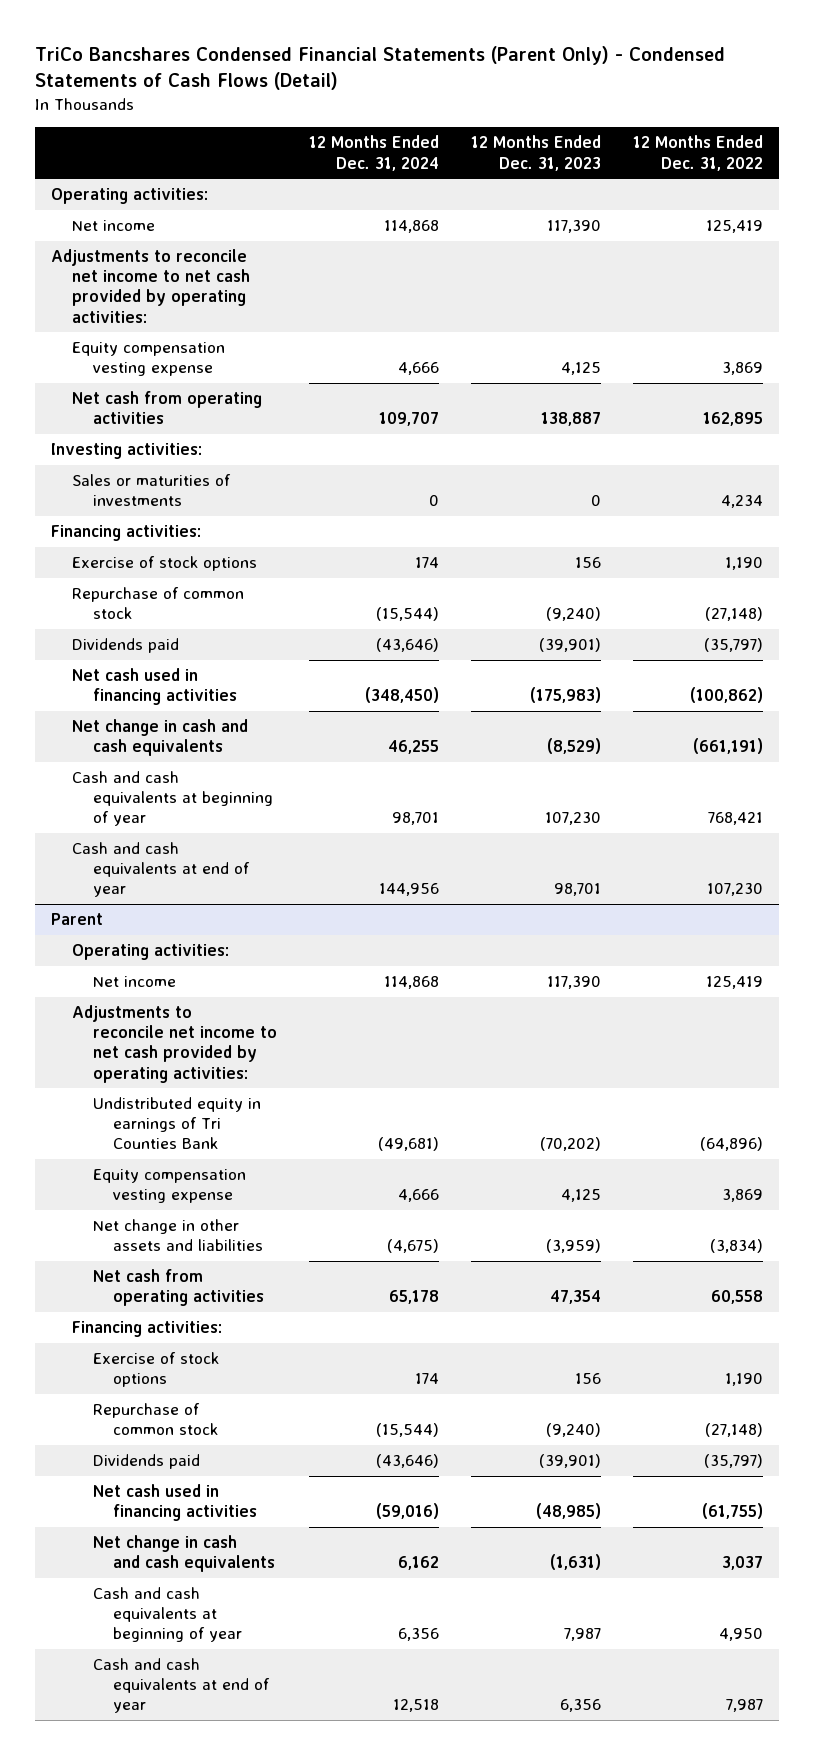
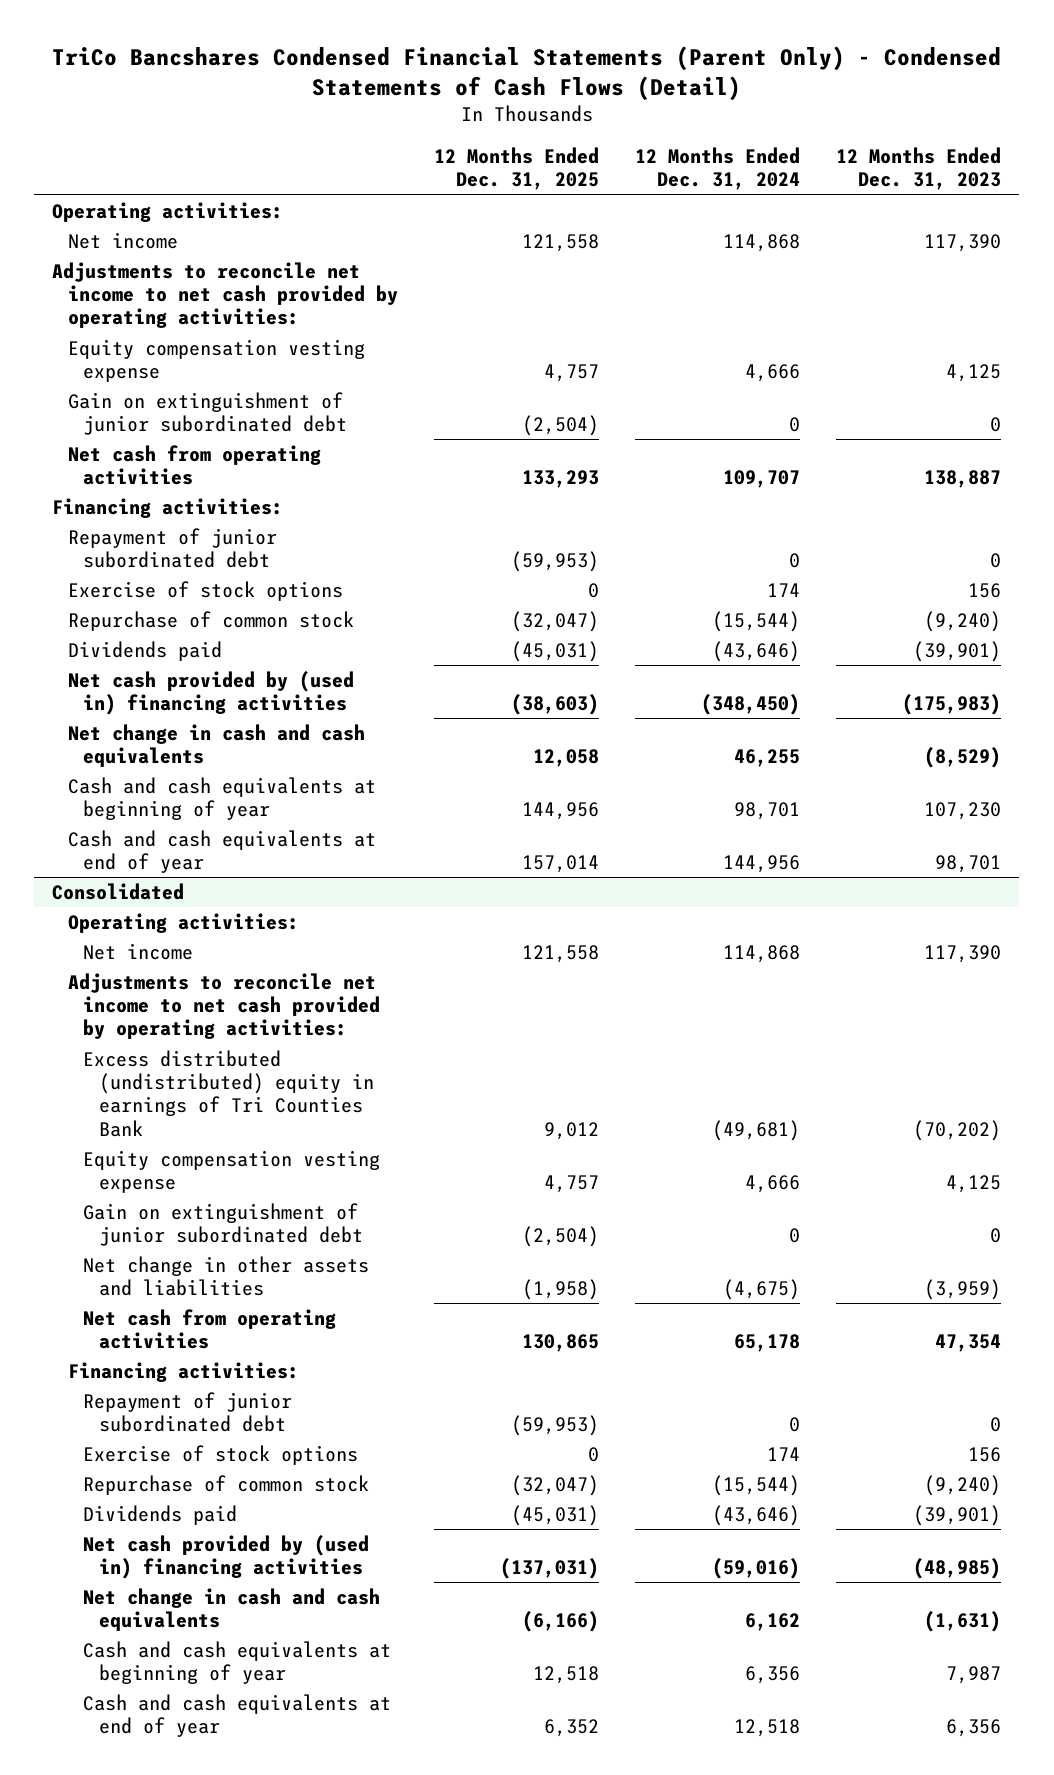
[633,135,764,171] 12 Months Ended Dec. 31, 2022 -> none
none -> [434,146,600,191] 12 Months Ended Dec. 31, 2025
none -> [67,391,348,436] Gain on extinguishment of junior subordinated debt
[51,443,203,460] Investing activities: -> none
[71,474,231,507] Sales or maturities of investments -> none
none -> [67,527,277,569] Repayment of junior subordinated debt
[71,668,237,706] Net cash used in financing activities -> [67,670,354,716] Net cash provided by (used in) financing activities
[51,913,104,926] Parent -> [52,882,185,900] Consolidated
[92,1097,261,1150] Undistributed equity in earnings of Tri Counties Bank -> [83,1049,374,1137] Excess distributed (undistributed) equity in earnings of Tri Counties Bank
none -> [83,1202,363,1247] Gain on extinguishment of junior subordinated debt
none -> [83,1391,293,1433] Repayment of junior subordinated debt
[92,1484,258,1522] Net cash used in financing activities -> [83,1534,370,1580] Net cash provided by (used in) financing activities

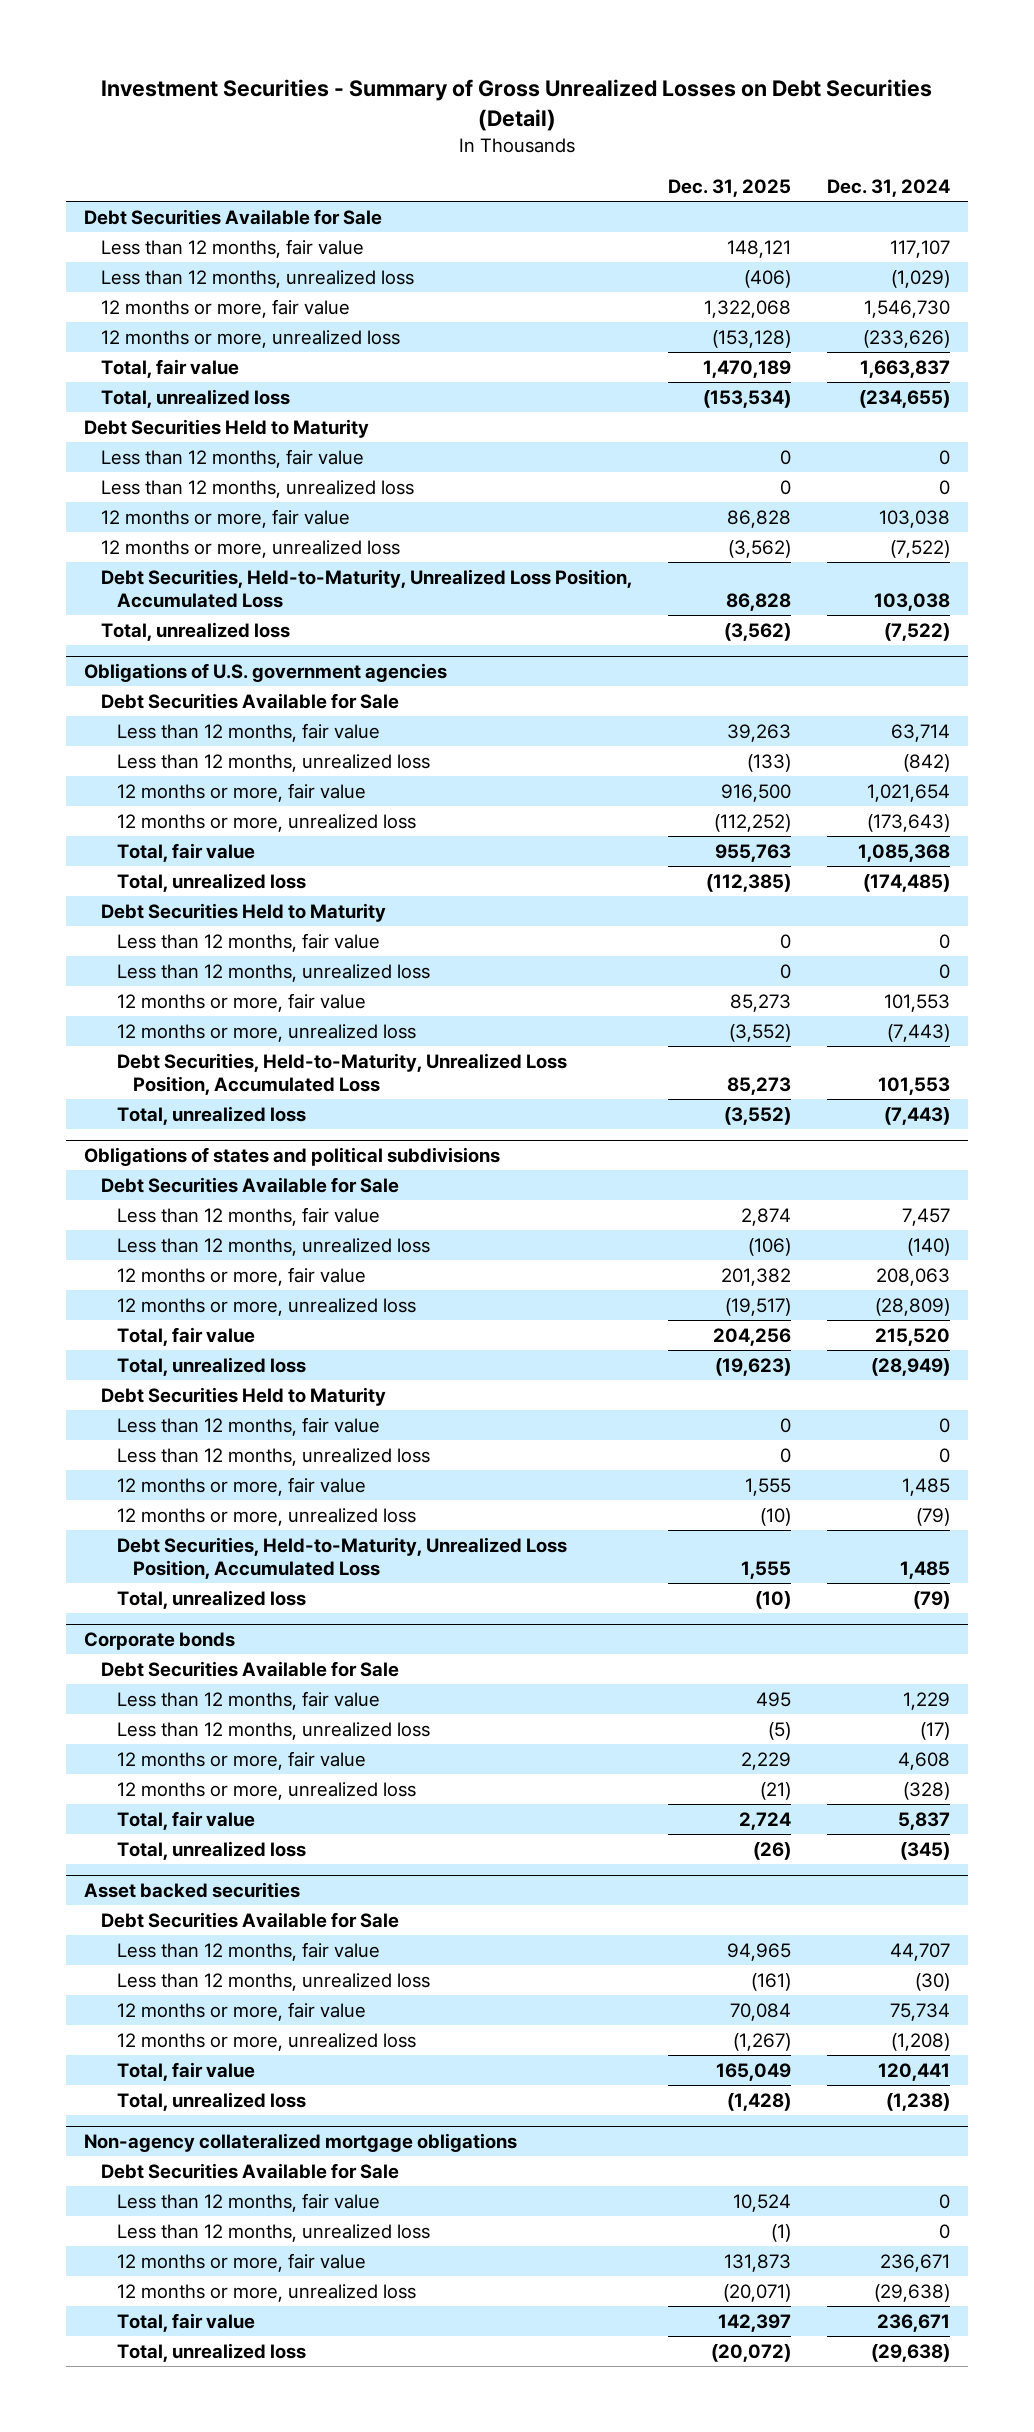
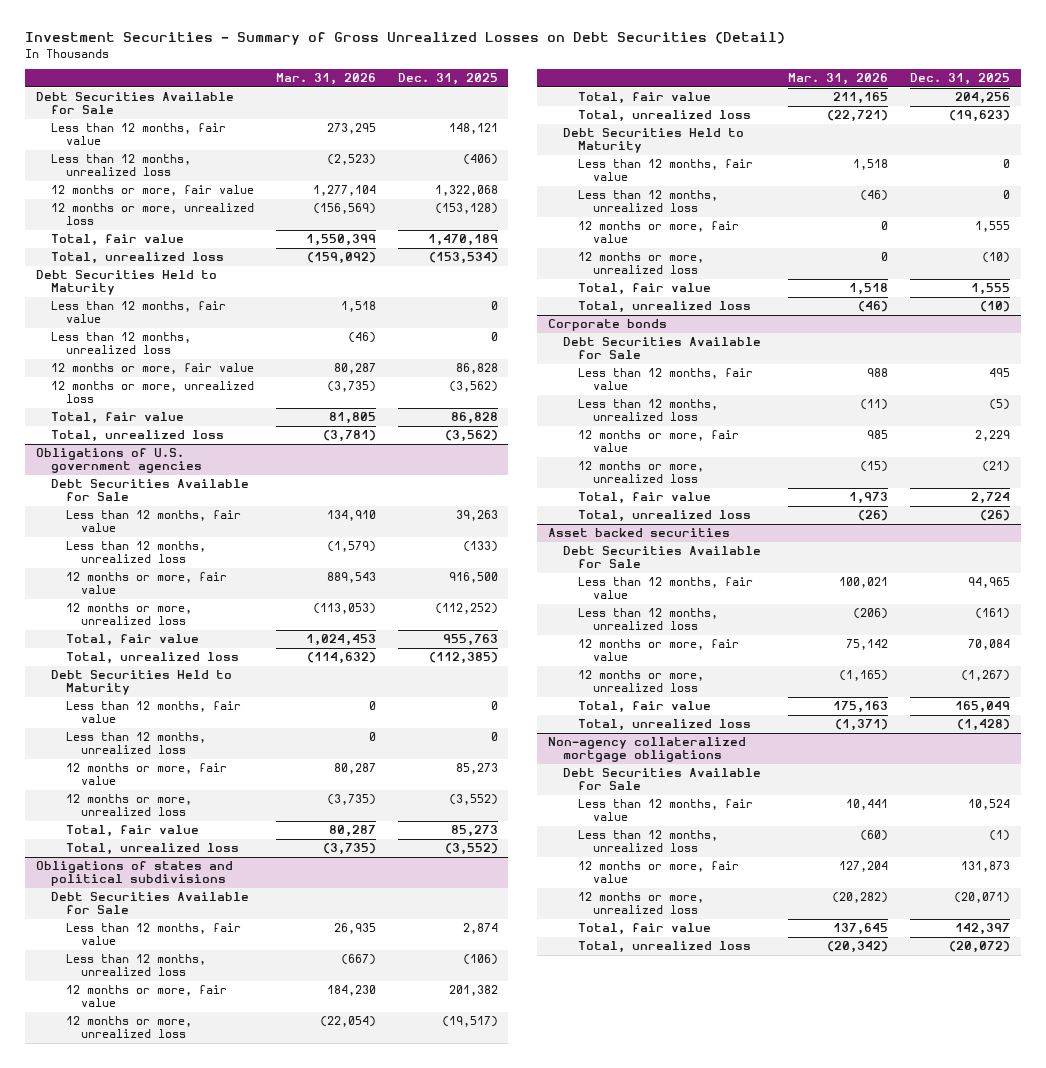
[826,178,950,197] Dec. 31, 2024 -> none
none -> [275,73,376,86] Mar. 31, 2026
[100,568,632,608] Debt Securities, Held-to-Maturity, Unrealized Loss Position, Accumulated Loss -> [50,412,184,425] Total, fair value
[117,1052,568,1095] Debt Securities, Held-to-Maturity, Unrealized Loss Position, Accumulated Loss -> [65,825,199,838] Total, fair value
[117,1536,568,1579] Debt Securities, Held-to-Maturity, Unrealized Loss Position, Accumulated Loss -> [578,283,712,296] Total, fair value

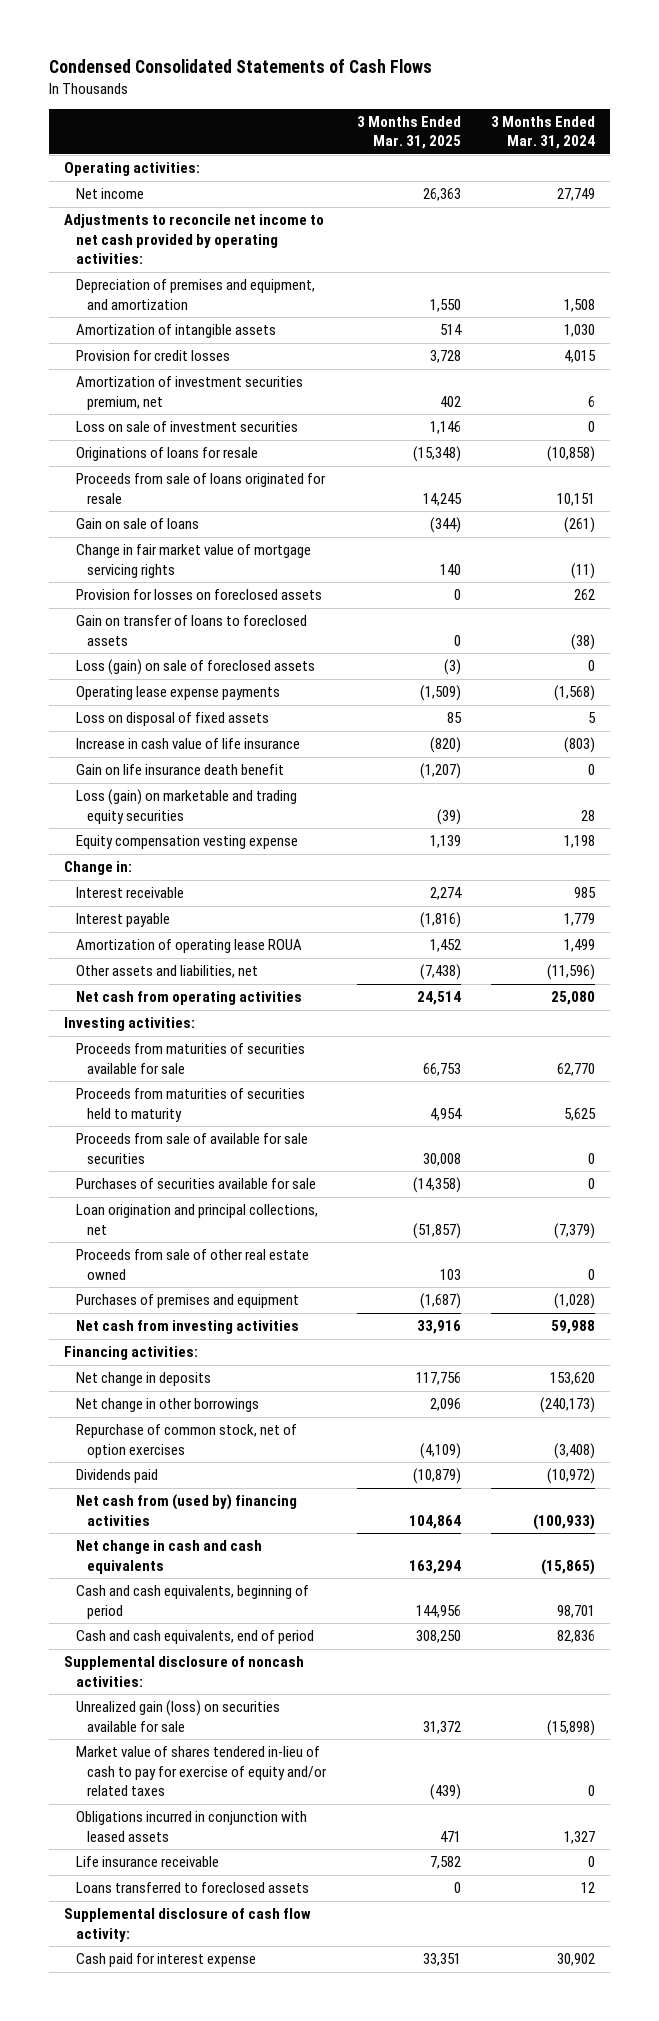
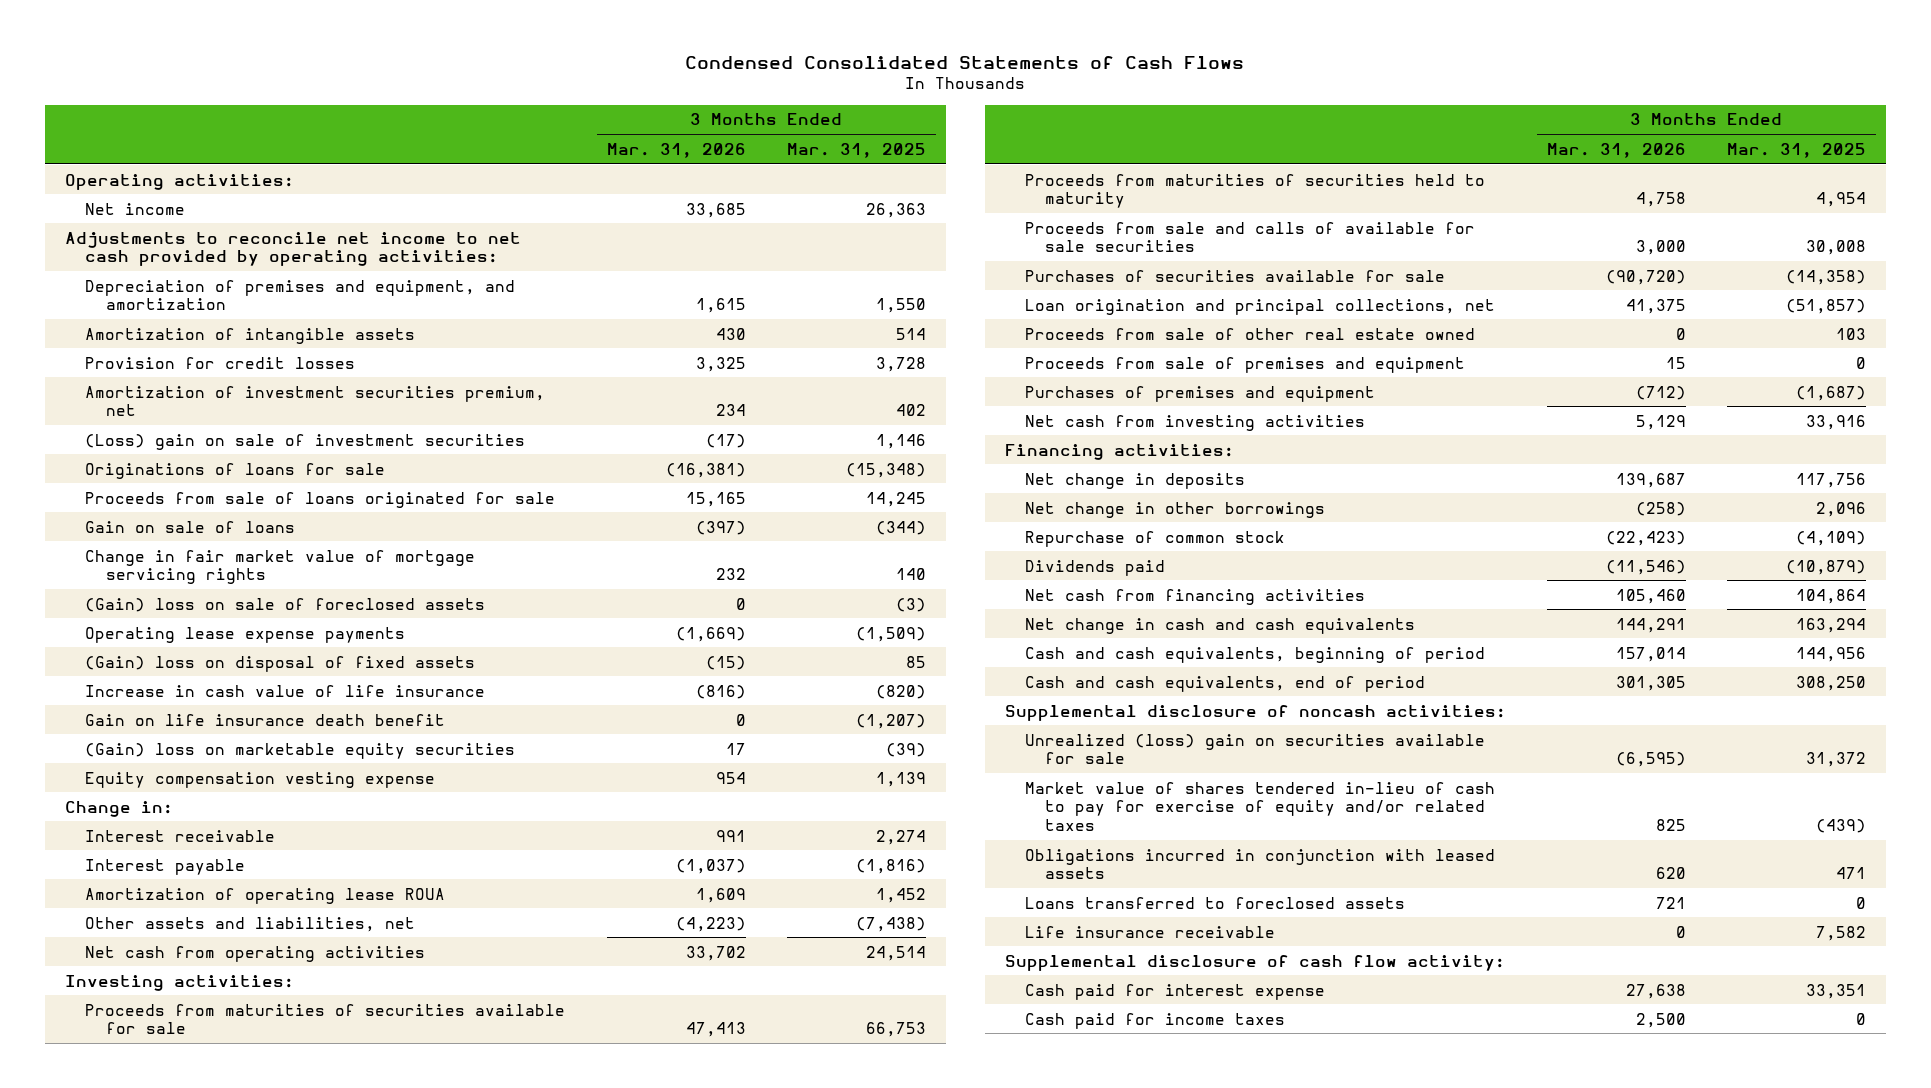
[490,116,595,150] 3 Months Ended Mar. 31, 2024 -> none
none -> [607,142,747,158] Mar. 31, 2026
[75,421,298,433] Loss on sale of investment securities -> [85,433,526,450] (Loss) gain on sale of investment securities
[75,447,258,462] Originations of loans for resale -> [85,462,386,479] Originations of loans for sale
[75,473,326,504] Proceeds from sale of loans originated for resale -> [85,491,556,508] Proceeds from sale of loans originated for sale
[75,589,322,601] Provision for losses on foreclosed assets -> none
[75,615,307,646] Gain on transfer of loans to foreclosed assets -> none
[75,659,315,676] Loss (gain) on sale of foreclosed assets -> [85,597,486,612] (Gain) loss on sale of foreclosed assets
[75,712,269,727] Loss on disposal of fixed assets -> [85,655,476,672] (Gain) loss on disposal of fixed assets
[75,789,297,824] Loss (gain) on marketable and trading equity securities -> [85,742,516,759] (Gain) loss on marketable equity securities
[75,1133,308,1164] Proceeds from sale of available for sale securities -> [1025,221,1476,253] Proceeds from sale and calls of available for sale securities
none -> [1025,356,1466,373] Proceeds from sale of premises and equipment
[75,1424,297,1458] Repurchase of common stock, net of option exercises -> [1025,530,1286,547] Repurchase of common stock
[75,1494,297,1526] Net cash from (used by) financing activities -> [1025,588,1366,605] Net cash from financing activities
[75,1700,280,1732] Unrealized gain (loss) on securities available for sale -> [1025,733,1486,765] Unrealized (loss) gain on securities available for sale
[75,1856,219,1868] Life insurance receivable -> [1025,925,1276,938] Life insurance receivable
none -> [1025,1012,1286,1029] Cash paid for income taxes

